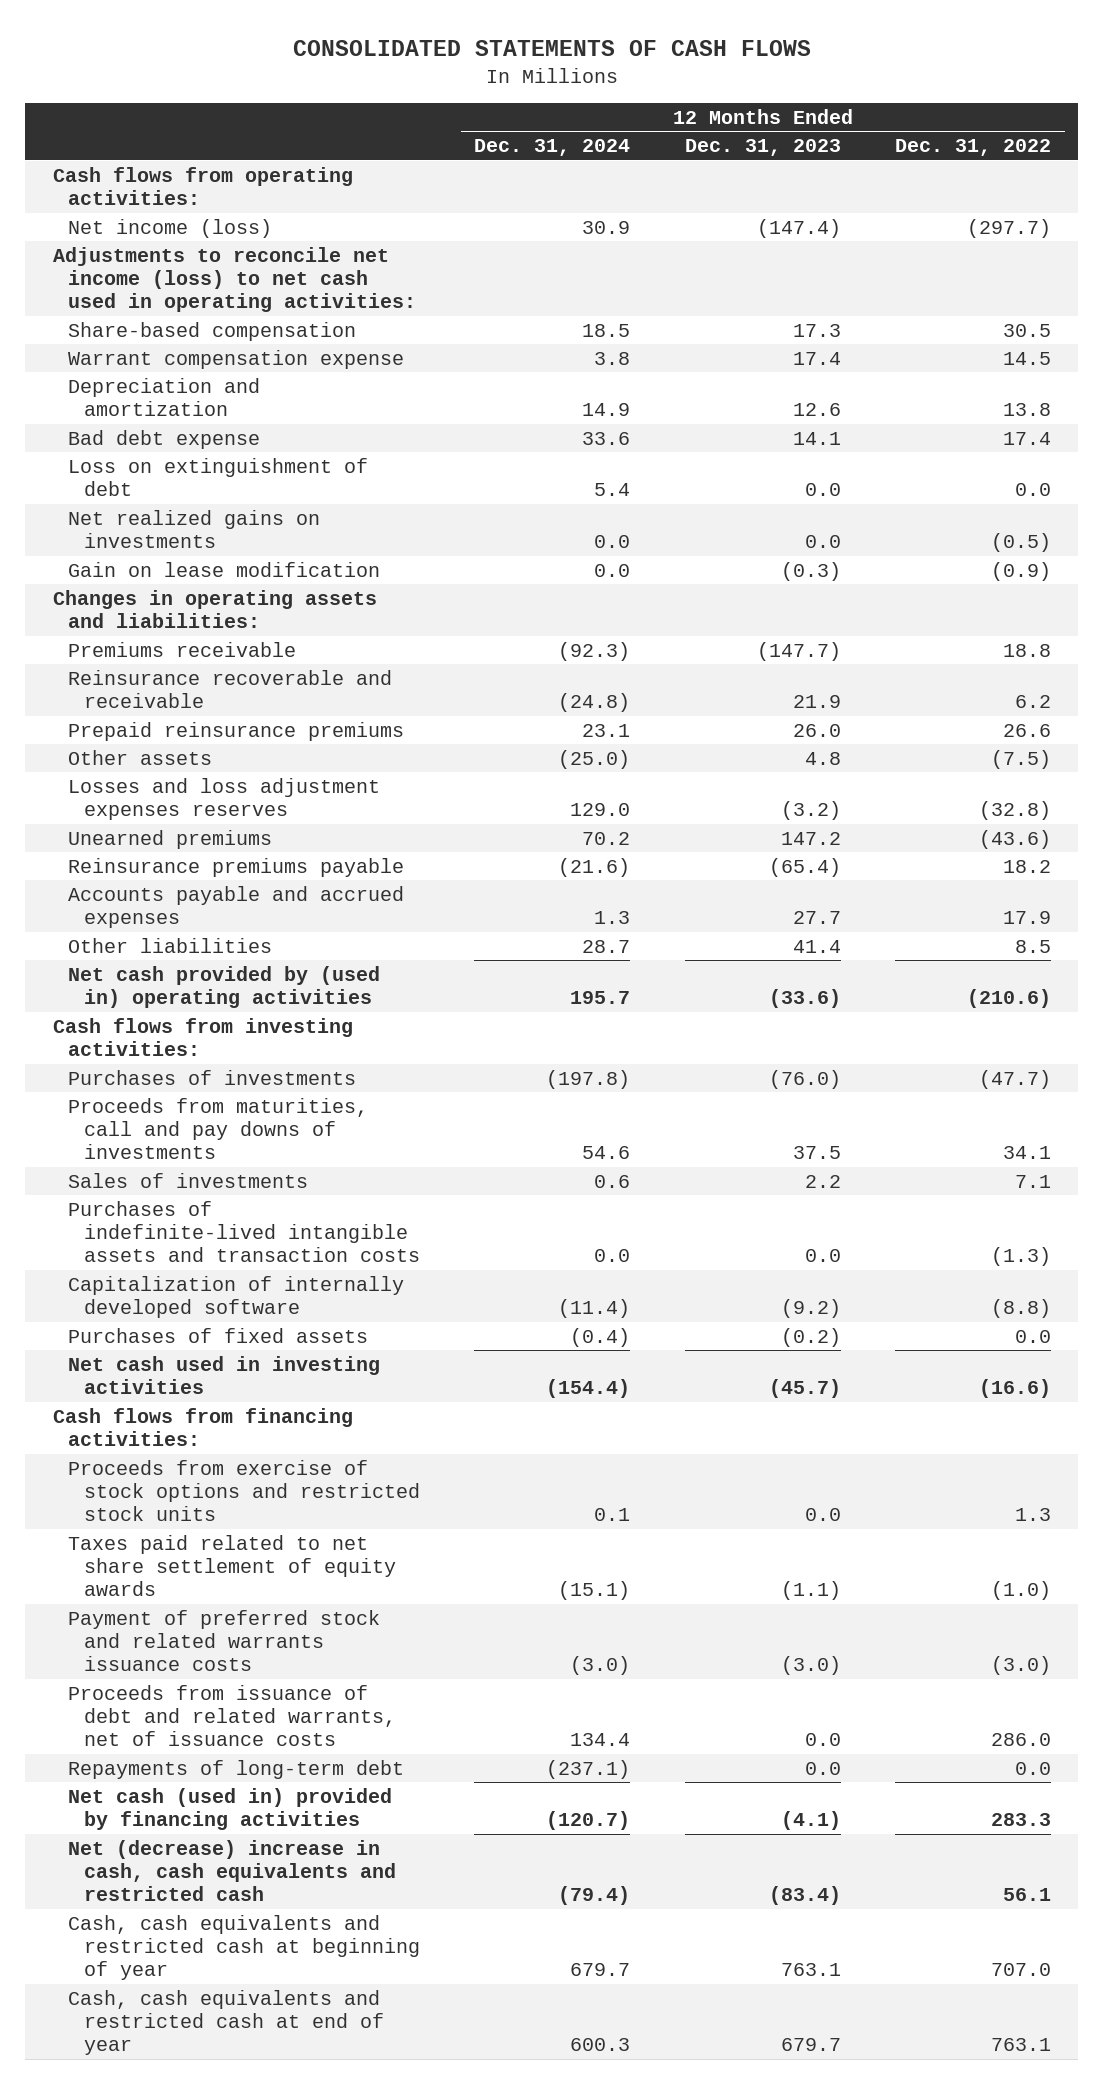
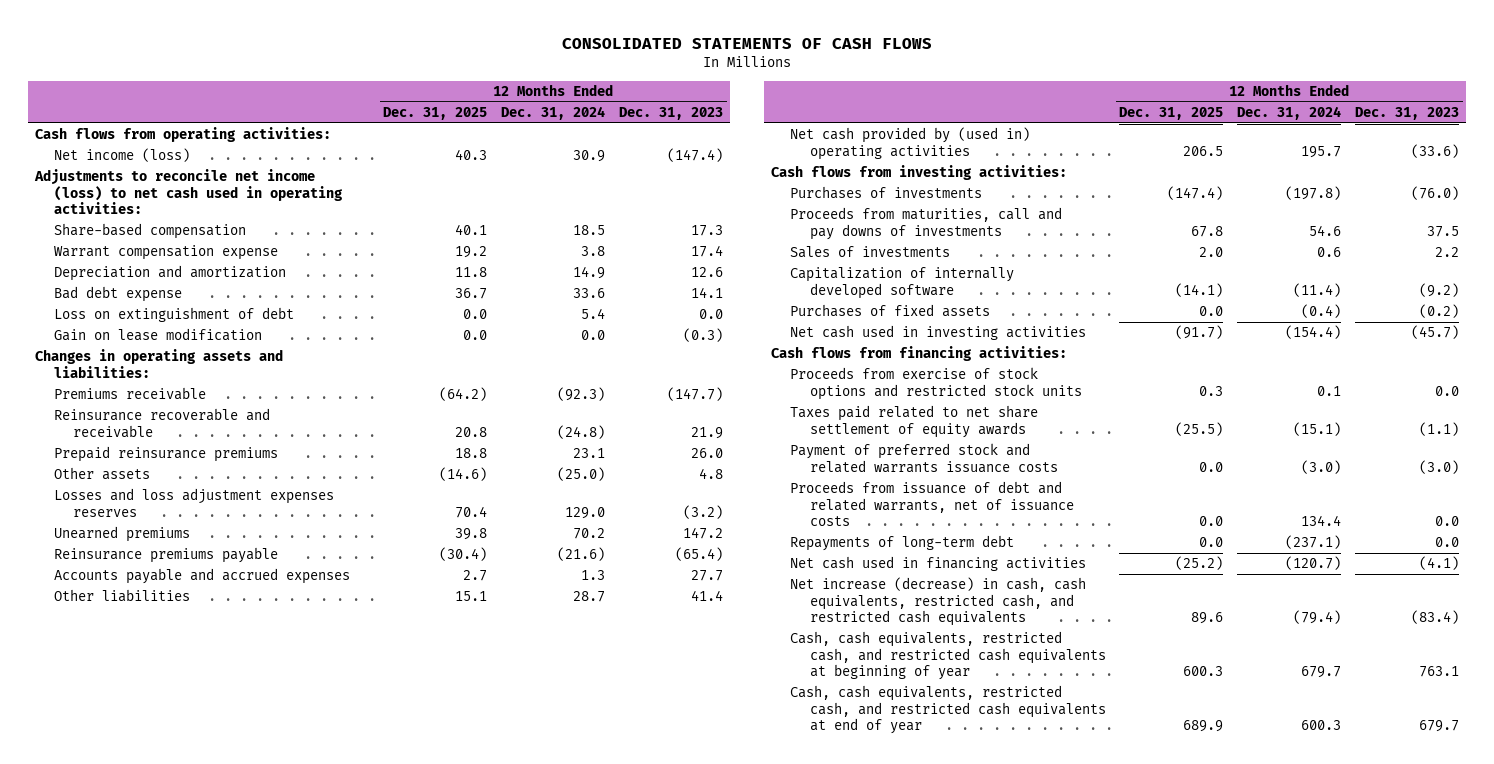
[895,139,1052,157] Dec. 31, 2022 -> none
none -> [383,106,488,120] Dec. 31, 2025
[68,509,321,549] Net realized gains on investments -> none
[68,1200,421,1263] Purchases of indefinite-lived intangible assets and transaction costs -> none
[68,1787,393,1831] Net cash (used in) provided by financing activities -> [790,556,1087,572] Net cash used in financing activities
[68,1839,397,1902] Net (decrease) increase in cash, cash equivalents and restricted cash -> [790,577,1087,627] Net increase (decrease) in cash, cash equivalents, restricted cash, and restricted cash equivalents
[68,1914,421,1981] Cash, cash equivalents and restricted cash at beginning of year -> [790,631,1106,681] Cash, cash equivalents, restricted cash, and restricted cash equivalents at beginning of year
[68,1989,385,2056] Cash, cash equivalents and restricted cash at end of year -> [790,685,1106,735] Cash, cash equivalents, restricted cash, and restricted cash equivalents at end of year

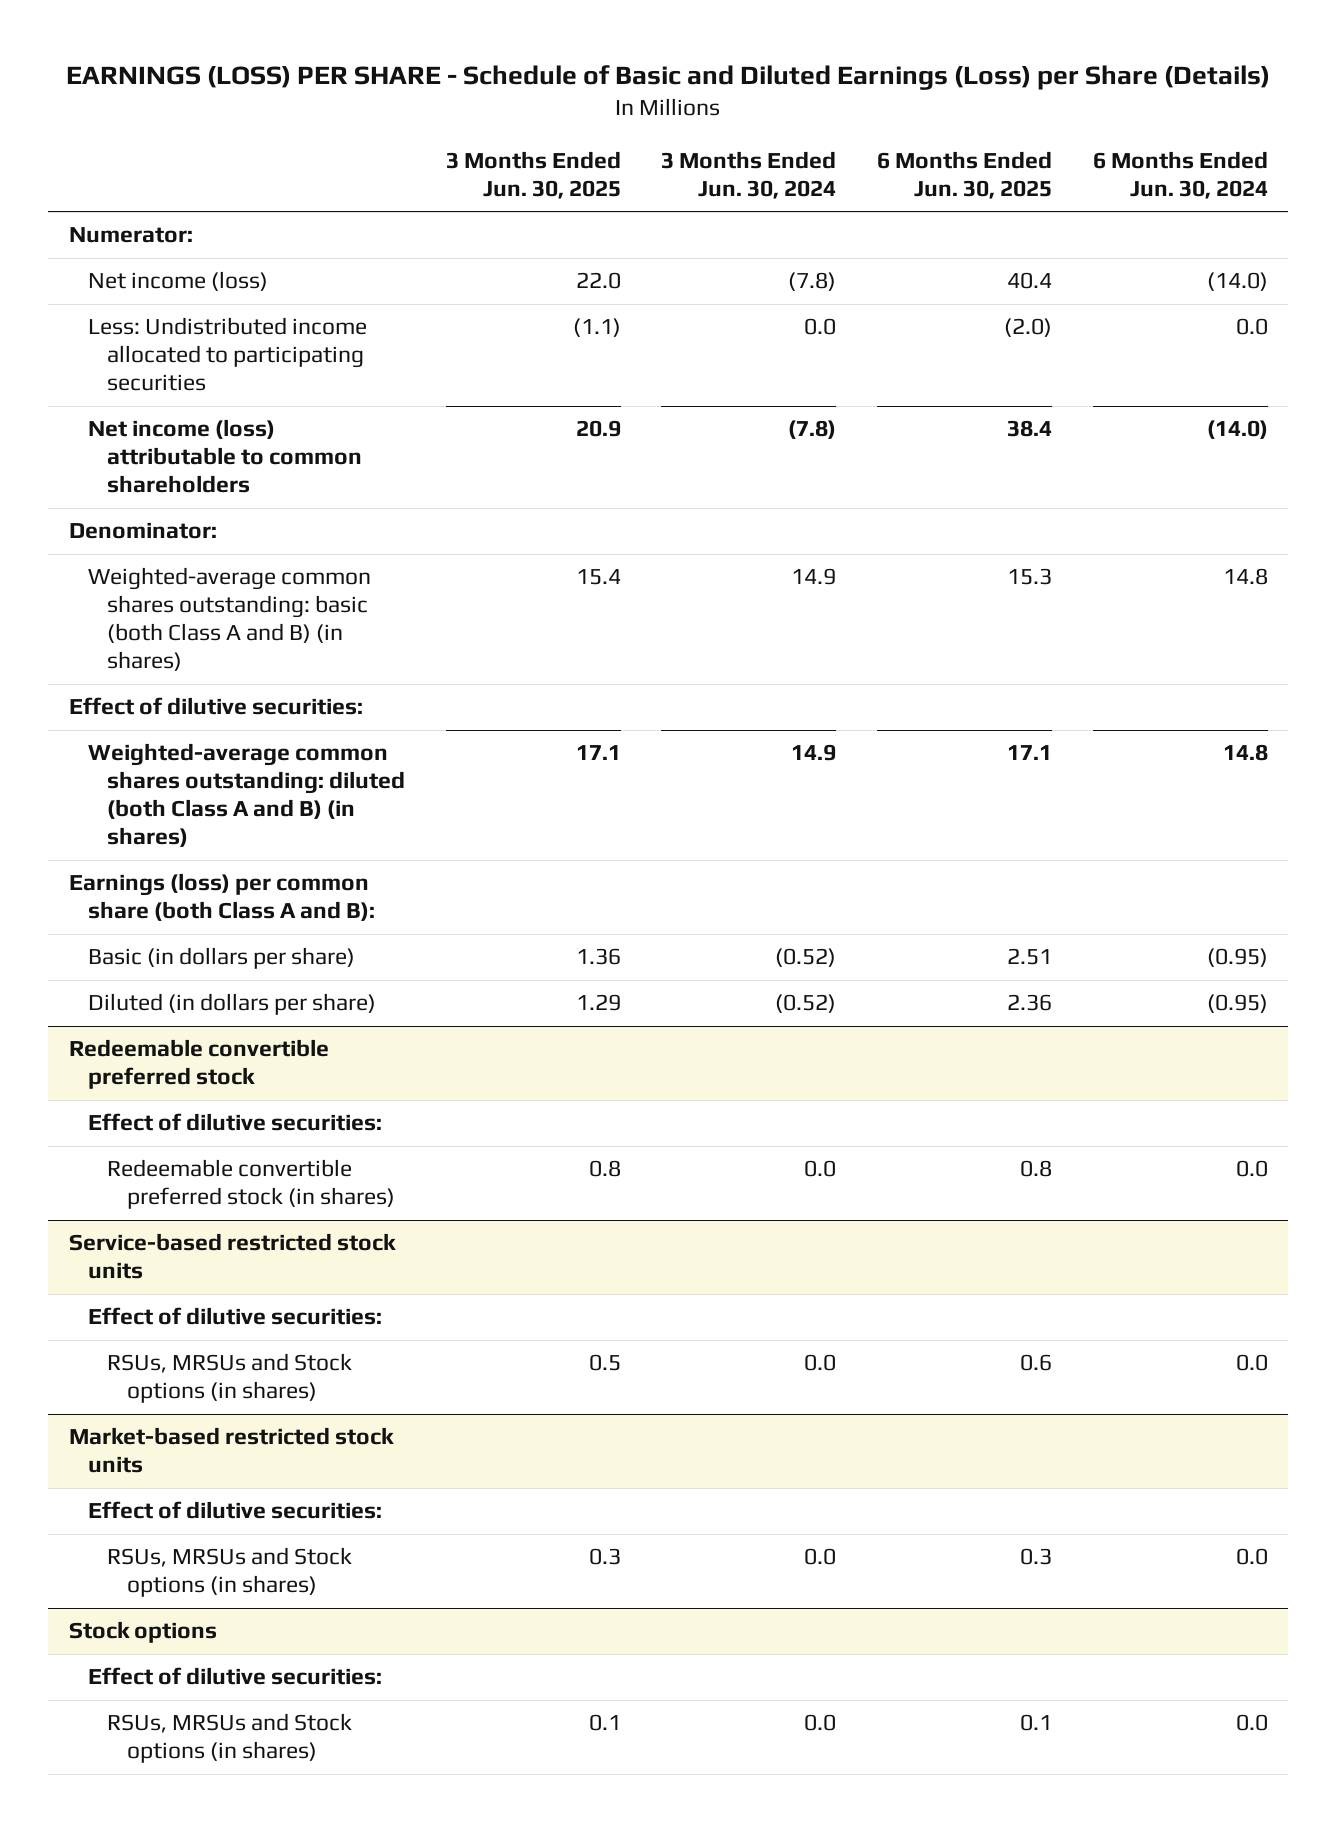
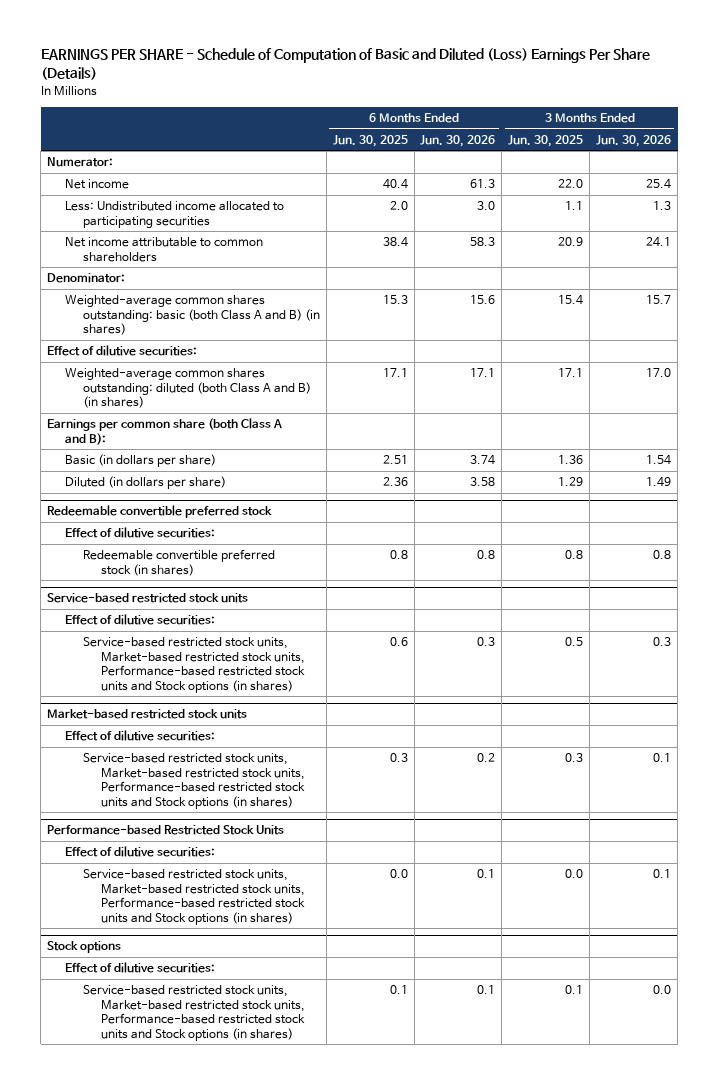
[66,64,1271,90] EARNINGS (LOSS) PER SHARE - Schedule of Basic and Diluted Earnings (Loss) per Share (Details) -> [40,48,650,81] EARNINGS PER SHARE - Schedule of Computation of Basic and Diluted (Loss) Earnings Per Share (Details)
[661,150,837,199] 3 Months Ended Jun. 30, 2024 -> none
[1092,150,1268,199] 6 Months Ended Jun. 30, 2024 -> none
none -> [420,134,496,147] Jun. 30, 2026
none -> [596,134,672,147] Jun. 30, 2026
[87,271,268,292] Net income (loss) -> [64,179,129,190] Net income
[572,318,621,338] (1.1) -> [565,201,584,211] 1.1
[1004,318,1053,338] (2.0) -> [389,201,408,211] 2.0
[87,419,363,494] Net income (loss) attributable to common shareholders -> [64,237,263,262] Net income attributable to common shareholders
[68,873,375,922] Earnings (loss) per common share (both Class A and B): -> [46,418,282,445] Earnings per common share (both Class A and B):
[107,1353,353,1404] RSUs, MRSUs and Stock options (in shares) -> [82,637,305,693] Service-based restricted stock units, Market-based restricted stock units, Performance-based restricted stock units and Stock options (in shares)
[107,1547,353,1598] RSUs, MRSUs and Stock options (in shares) -> [82,753,305,809] Service-based restricted stock units, Market-based restricted stock units, Performance-based restricted stock units and Stock options (in shares)
none -> [46,825,284,836] Performance-based Restricted Stock Units
none -> [64,846,215,858] Effect of dilutive securities:
none -> [82,869,305,925] Service-based restricted stock units, Market-based restricted stock units, Performance-based restricted stock units and Stock options (in shares)
[107,1713,353,1764] RSUs, MRSUs and Stock options (in shares) -> [82,985,305,1041] Service-based restricted stock units, Market-based restricted stock units, Performance-based restricted stock units and Stock options (in shares)

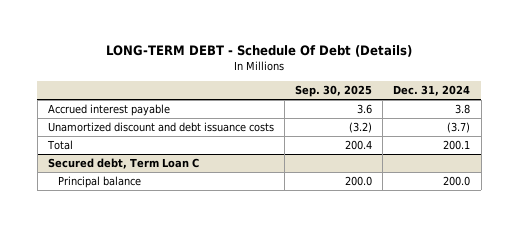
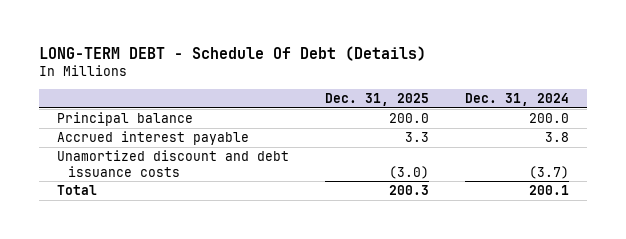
[295,85,373,98] Sep. 30, 2025 -> none
none -> [325,92,430,106] Dec. 31, 2025
none -> [57,111,194,126] Principal balance
[47,158,199,170] Secured debt, Term Loan C -> none
[58,176,142,189] Principal balance -> none

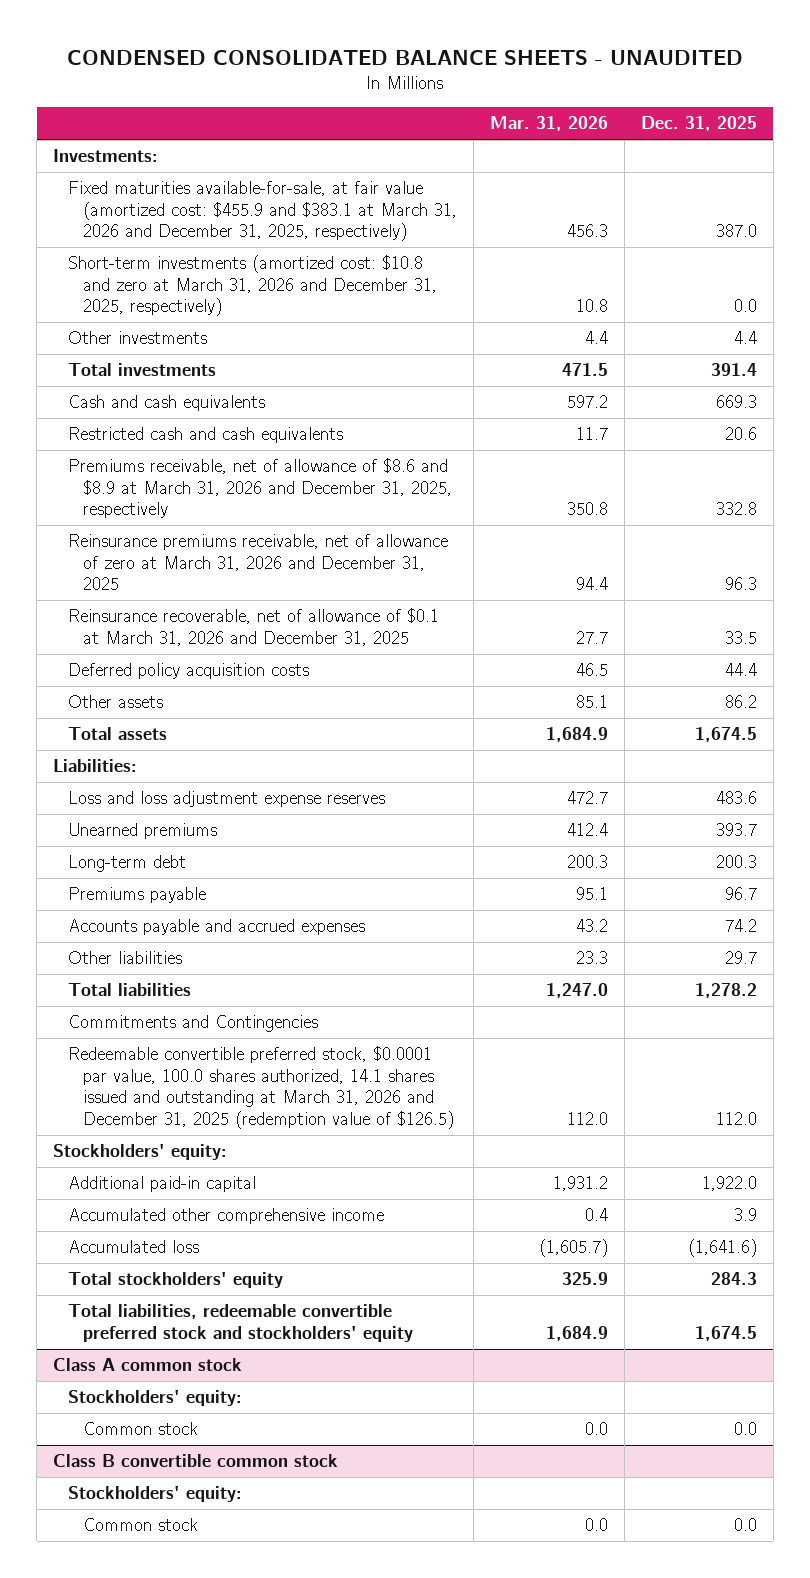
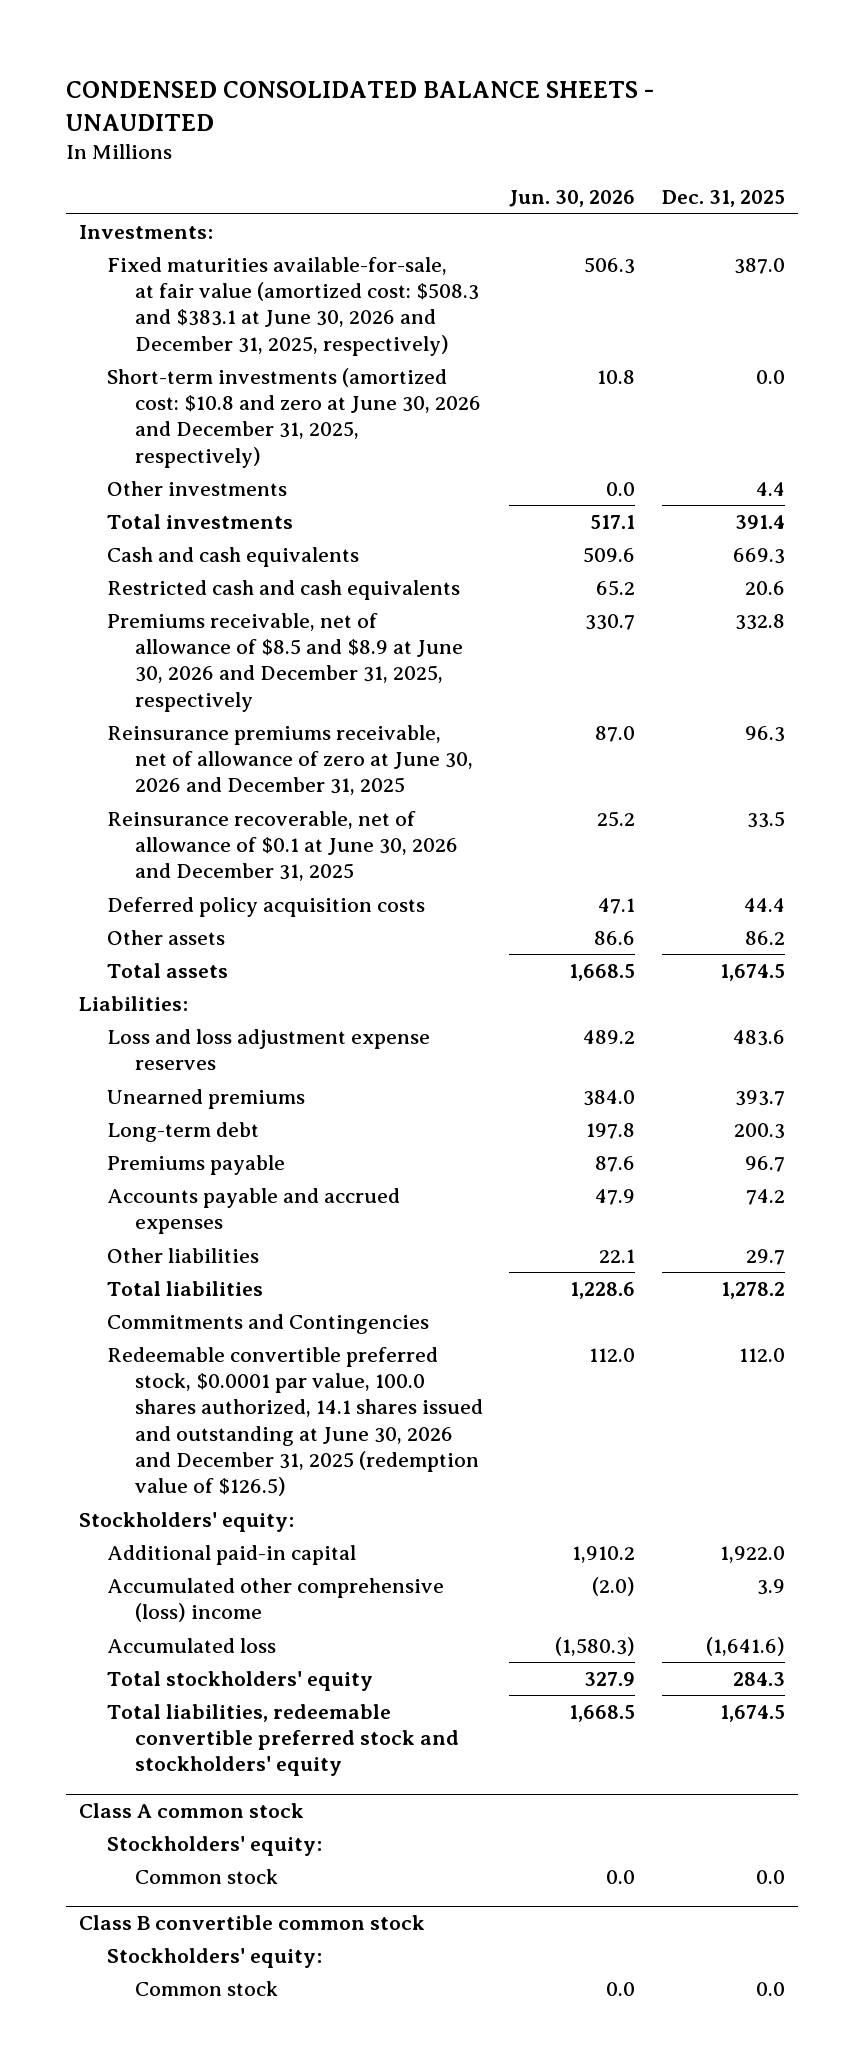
[489,116,608,132] Mar. 31, 2026 -> none
none -> [509,190,636,208] Jun. 30, 2026
[67,181,457,242] Fixed maturities available-for-sale, at fair value (amortized cost: $455.9 and $383.1 at March 31, 2026 and December 31, 2025, respectively) -> [106,256,479,356] Fixed maturities available-for-sale, at fair value (amortized cost: $508.3 and $383.1 at June 30, 2026 and December 31, 2025, respectively)
[67,255,437,317] Short-term investments (amortized cost: $10.8 and zero at March 31, 2026 and December 31, 2025, respectively) -> [106,367,481,468] Short-term investments (amortized cost: $10.8 and zero at June 30, 2026 and December 31, 2025, respectively)
[67,458,452,519] Premiums receivable, net of allowance of $8.6 and $8.9 at March 31, 2026 and December 31, 2025, respectively -> [106,612,463,712] Premiums receivable, net of allowance of $8.5 and $8.9 at June 30, 2026 and December 31, 2025, respectively
[67,534,448,591] Reinsurance premiums receivable, net of allowance of zero at March 31, 2026 and December 31, 2025 -> [106,724,473,796] Reinsurance premiums receivable, net of allowance of zero at June 30, 2026 and December 31, 2025
[67,608,439,646] Reinsurance recoverable, net of allowance of $0.1 at March 31, 2026 and December 31, 2025 -> [106,810,458,882] Reinsurance recoverable, net of allowance of $0.1 at June 30, 2026 and December 31, 2025
[67,1046,454,1129] Redeemable convertible preferred stock, $0.0001 par value, 100.0 shares authorized, 14.1 shares issued and outstanding at March 31, 2026 and December 31, 2025 (redemption value of $126.5) -> [106,1346,483,1497] Redeemable convertible preferred stock, $0.0001 par value, 100.0 shares authorized, 14.1 shares issued and outstanding at June 30, 2026 and December 31, 2025 (redemption value of $126.5)
[67,1208,384,1225] Accumulated other comprehensive income -> [106,1577,444,1623] Accumulated other comprehensive (loss) income

